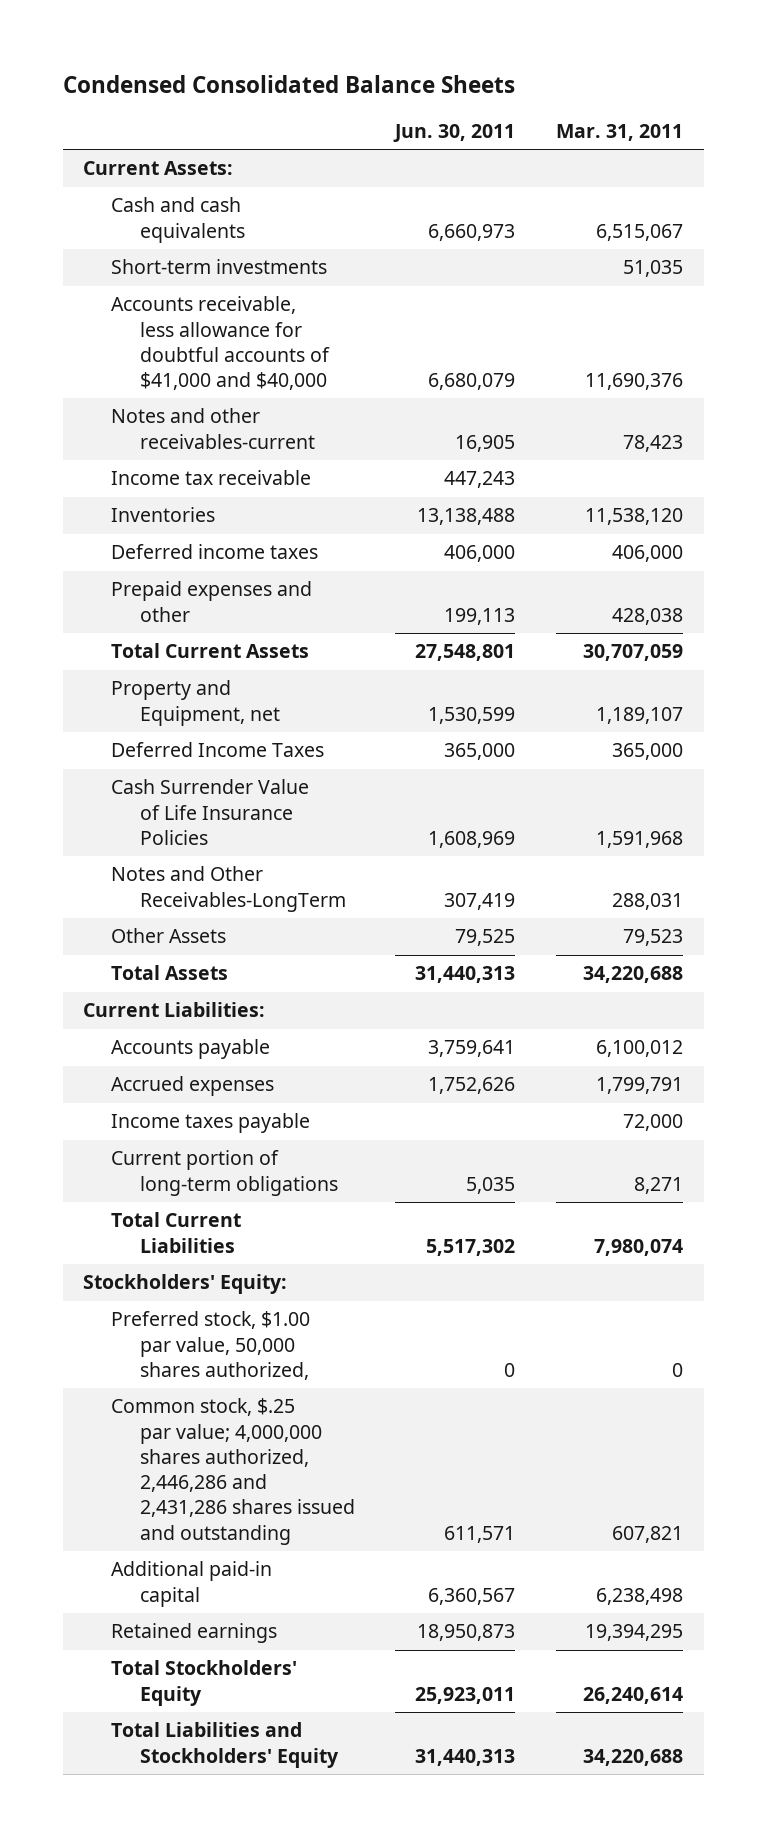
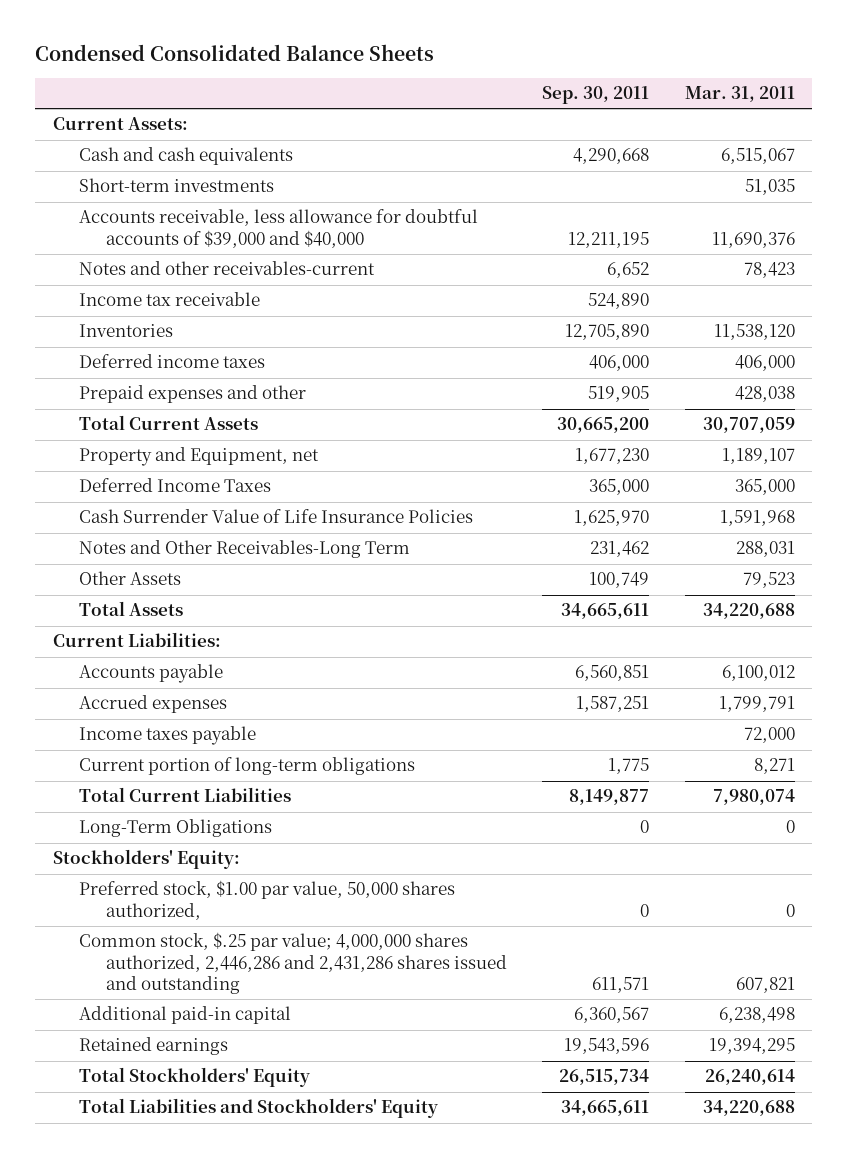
[393,124,516,143] Jun. 30, 2011 -> none
none -> [542,86,650,105] Sep. 30, 2011
[111,296,330,391] Accounts receivable, less allowance for doubtful accounts of $41,000 and $40,000 -> [79,209,479,248] Accounts receivable, less allowance for doubtful accounts of $39,000 and $40,000
[111,866,346,912] Notes and Other Receivables-LongTerm -> [79,540,411,559] Notes and Other Receivables-Long Term
none -> [79,819,273,838] Long-Term Obligations

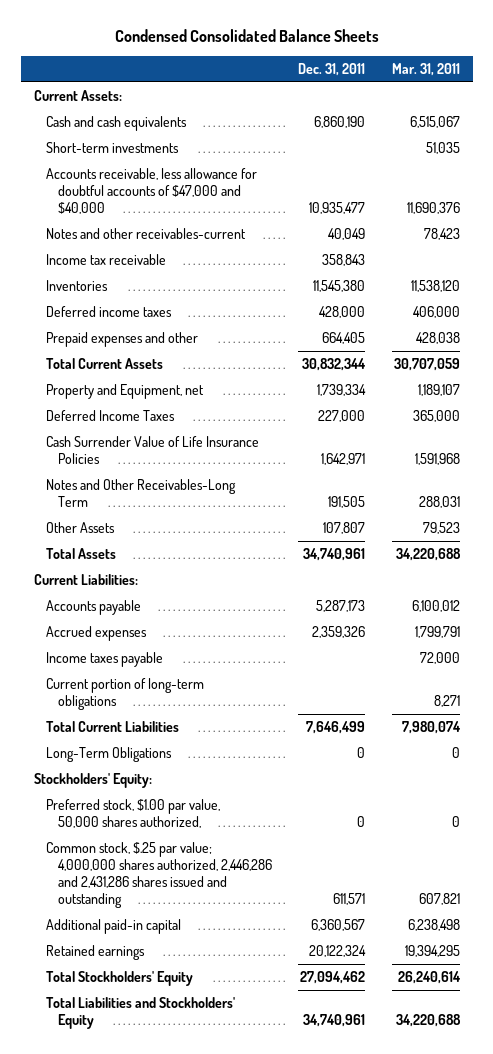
[542,86,650,105] Sep. 30, 2011 -> none
none -> [298,62,366,76] Dec. 31, 2011
[79,209,479,248] Accounts receivable, less allowance for doubtful accounts of $39,000 and $40,000 -> [45,168,257,214] Accounts receivable, less allowance for doubtful accounts of $47,000 and $40,000

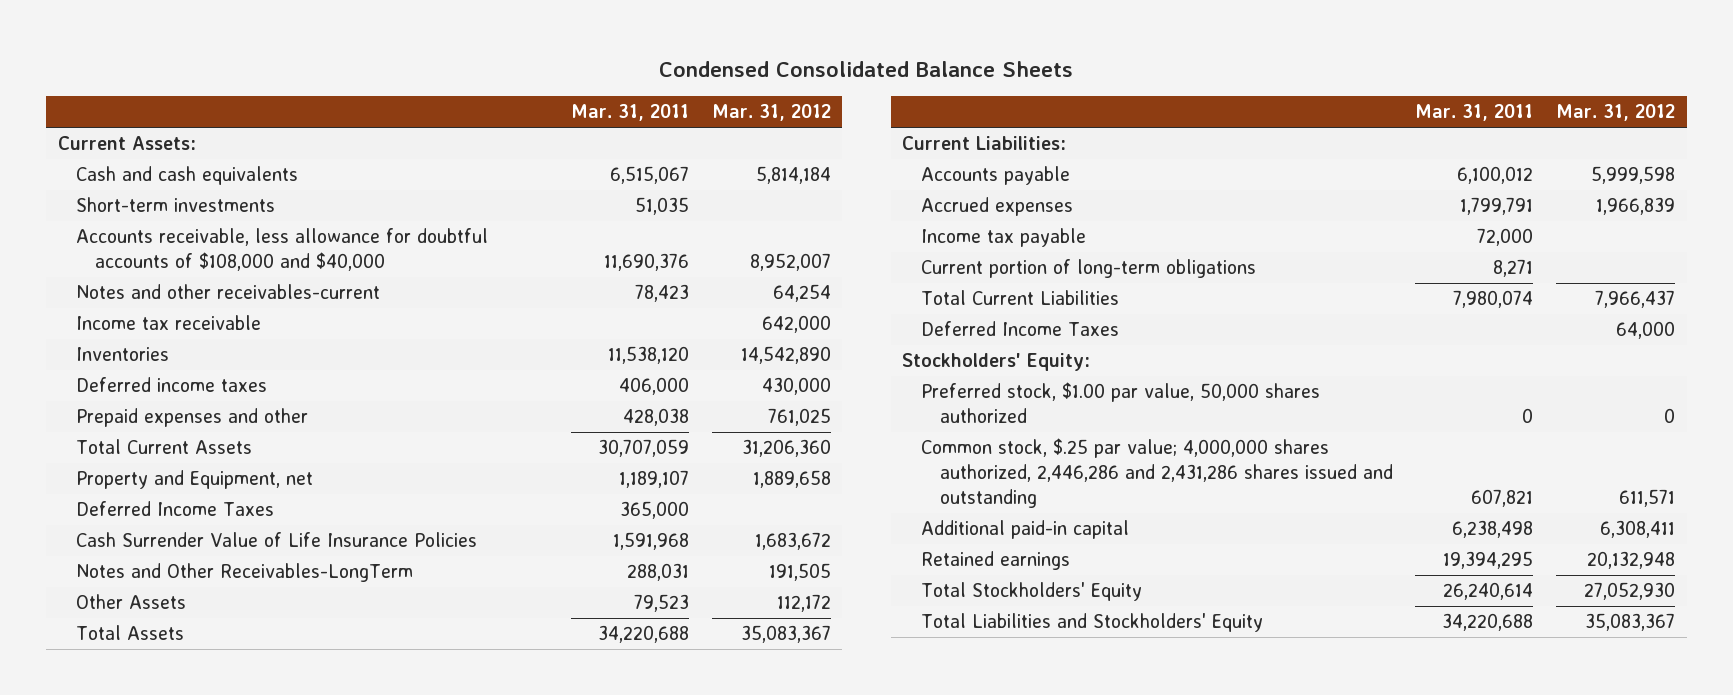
[298,62,366,76] Dec. 31, 2011 -> none
none -> [711,104,831,122] Mar. 31, 2012
[45,168,257,214] Accounts receivable, less allowance for doubtful accounts of $47,000 and $40,000 -> [76,228,489,272] Accounts receivable, less allowance for doubtful accounts of $108,000 and $40,000
[45,479,236,507] Notes and Other Receivables-Long Term -> [76,563,414,583] Notes and Other Receivables-LongTerm
[45,652,163,668] Income taxes payable -> [921,228,1087,248] Income tax payable
[45,747,172,763] Long-Term Obligations -> none
none -> [921,321,1120,337] Deferred Income Taxes
[45,799,220,828] Preferred stock, $1.00 par value, 50,000 shares authorized, -> [921,382,1321,424] Preferred stock, $1.00 par value, 50,000 shares authorized

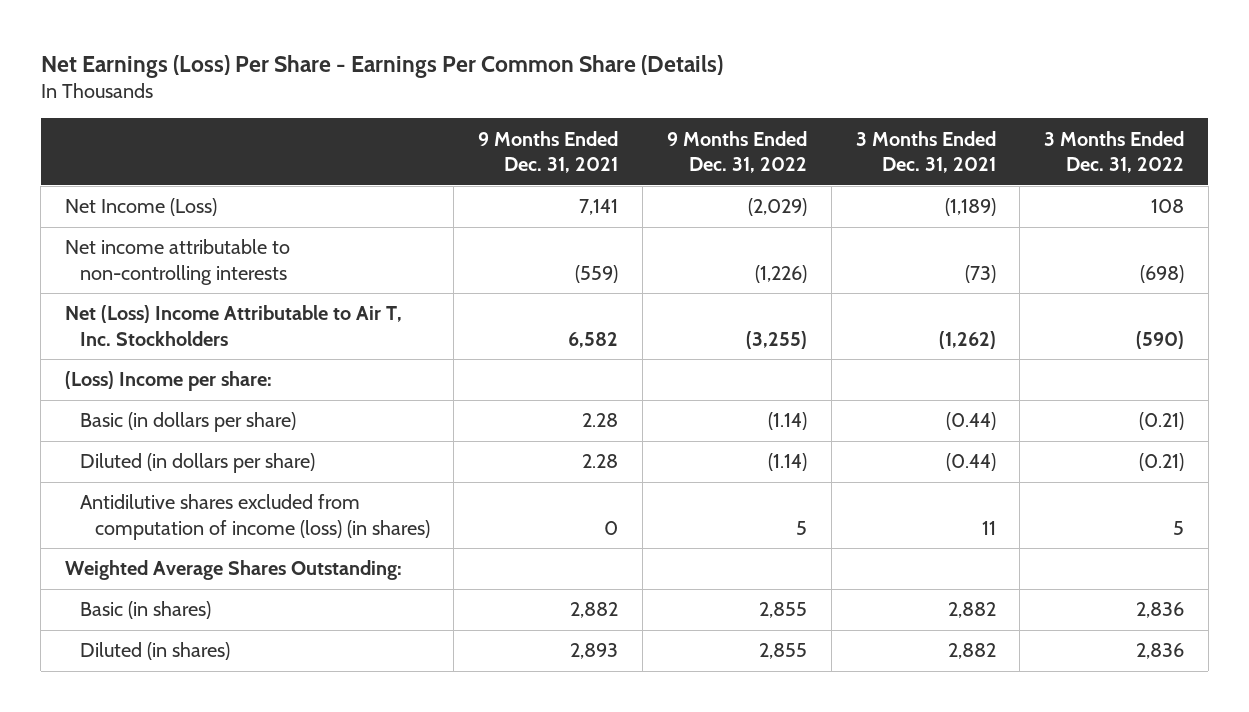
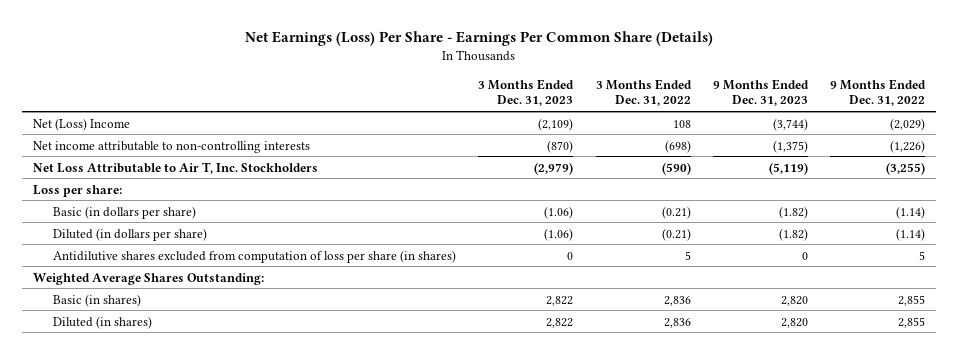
[478,130,619,174] 9 Months Ended Dec. 31, 2021 -> none
[855,130,996,174] 3 Months Ended Dec. 31, 2021 -> none
none -> [478,78,575,107] 3 Months Ended Dec. 31, 2023
none -> [712,78,809,107] 9 Months Ended Dec. 31, 2023
[65,198,218,217] Net Income (Loss) -> [32,117,130,131] Net (Loss) Income
[65,305,403,346] Net (Loss) Income Attributable to Air T, Inc. Stockholders -> [32,161,318,174] Net Loss Attributable to Air T, Inc. Stockholders
[65,371,273,392] (Loss) Income per share: -> [32,184,122,197] Loss per share:
[79,494,430,540] Antidilutive shares excluded from computation of income (loss) (in shares) -> [52,249,456,263] Antidilutive shares excluded from computation of loss per share (in shares)

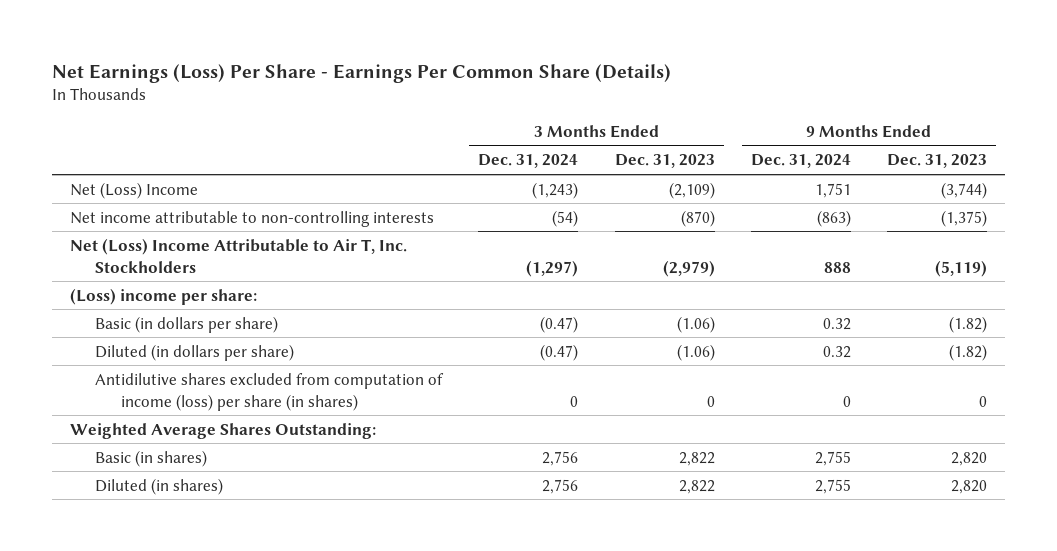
[595,78,692,107] 3 Months Ended Dec. 31, 2022 -> none
[830,78,927,107] 9 Months Ended Dec. 31, 2022 -> none
none -> [478,154,579,169] Dec. 31, 2024
none -> [751,154,852,169] Dec. 31, 2024
[32,161,318,174] Net Loss Attributable to Air T, Inc. Stockholders -> [69,237,407,273] Net (Loss) Income Attributable to Air T, Inc. Stockholders
[32,184,122,197] Loss per share: -> [69,287,257,305] (Loss) income per share:
[52,249,456,263] Antidilutive shares excluded from computation of loss per share (in shares) -> [95,372,445,411] Antidilutive shares excluded from computation of income (loss) per share (in shares)

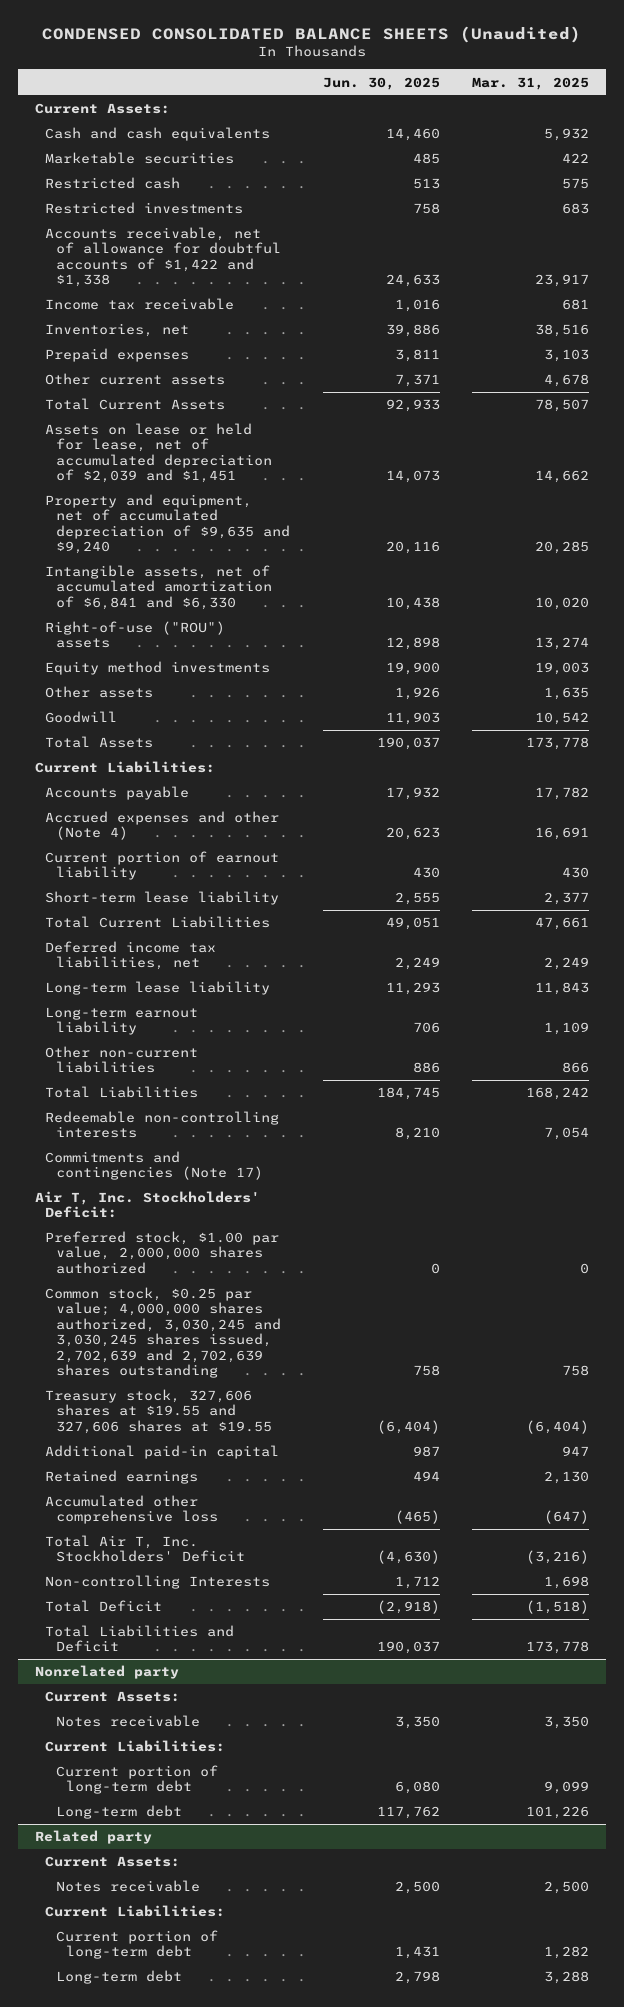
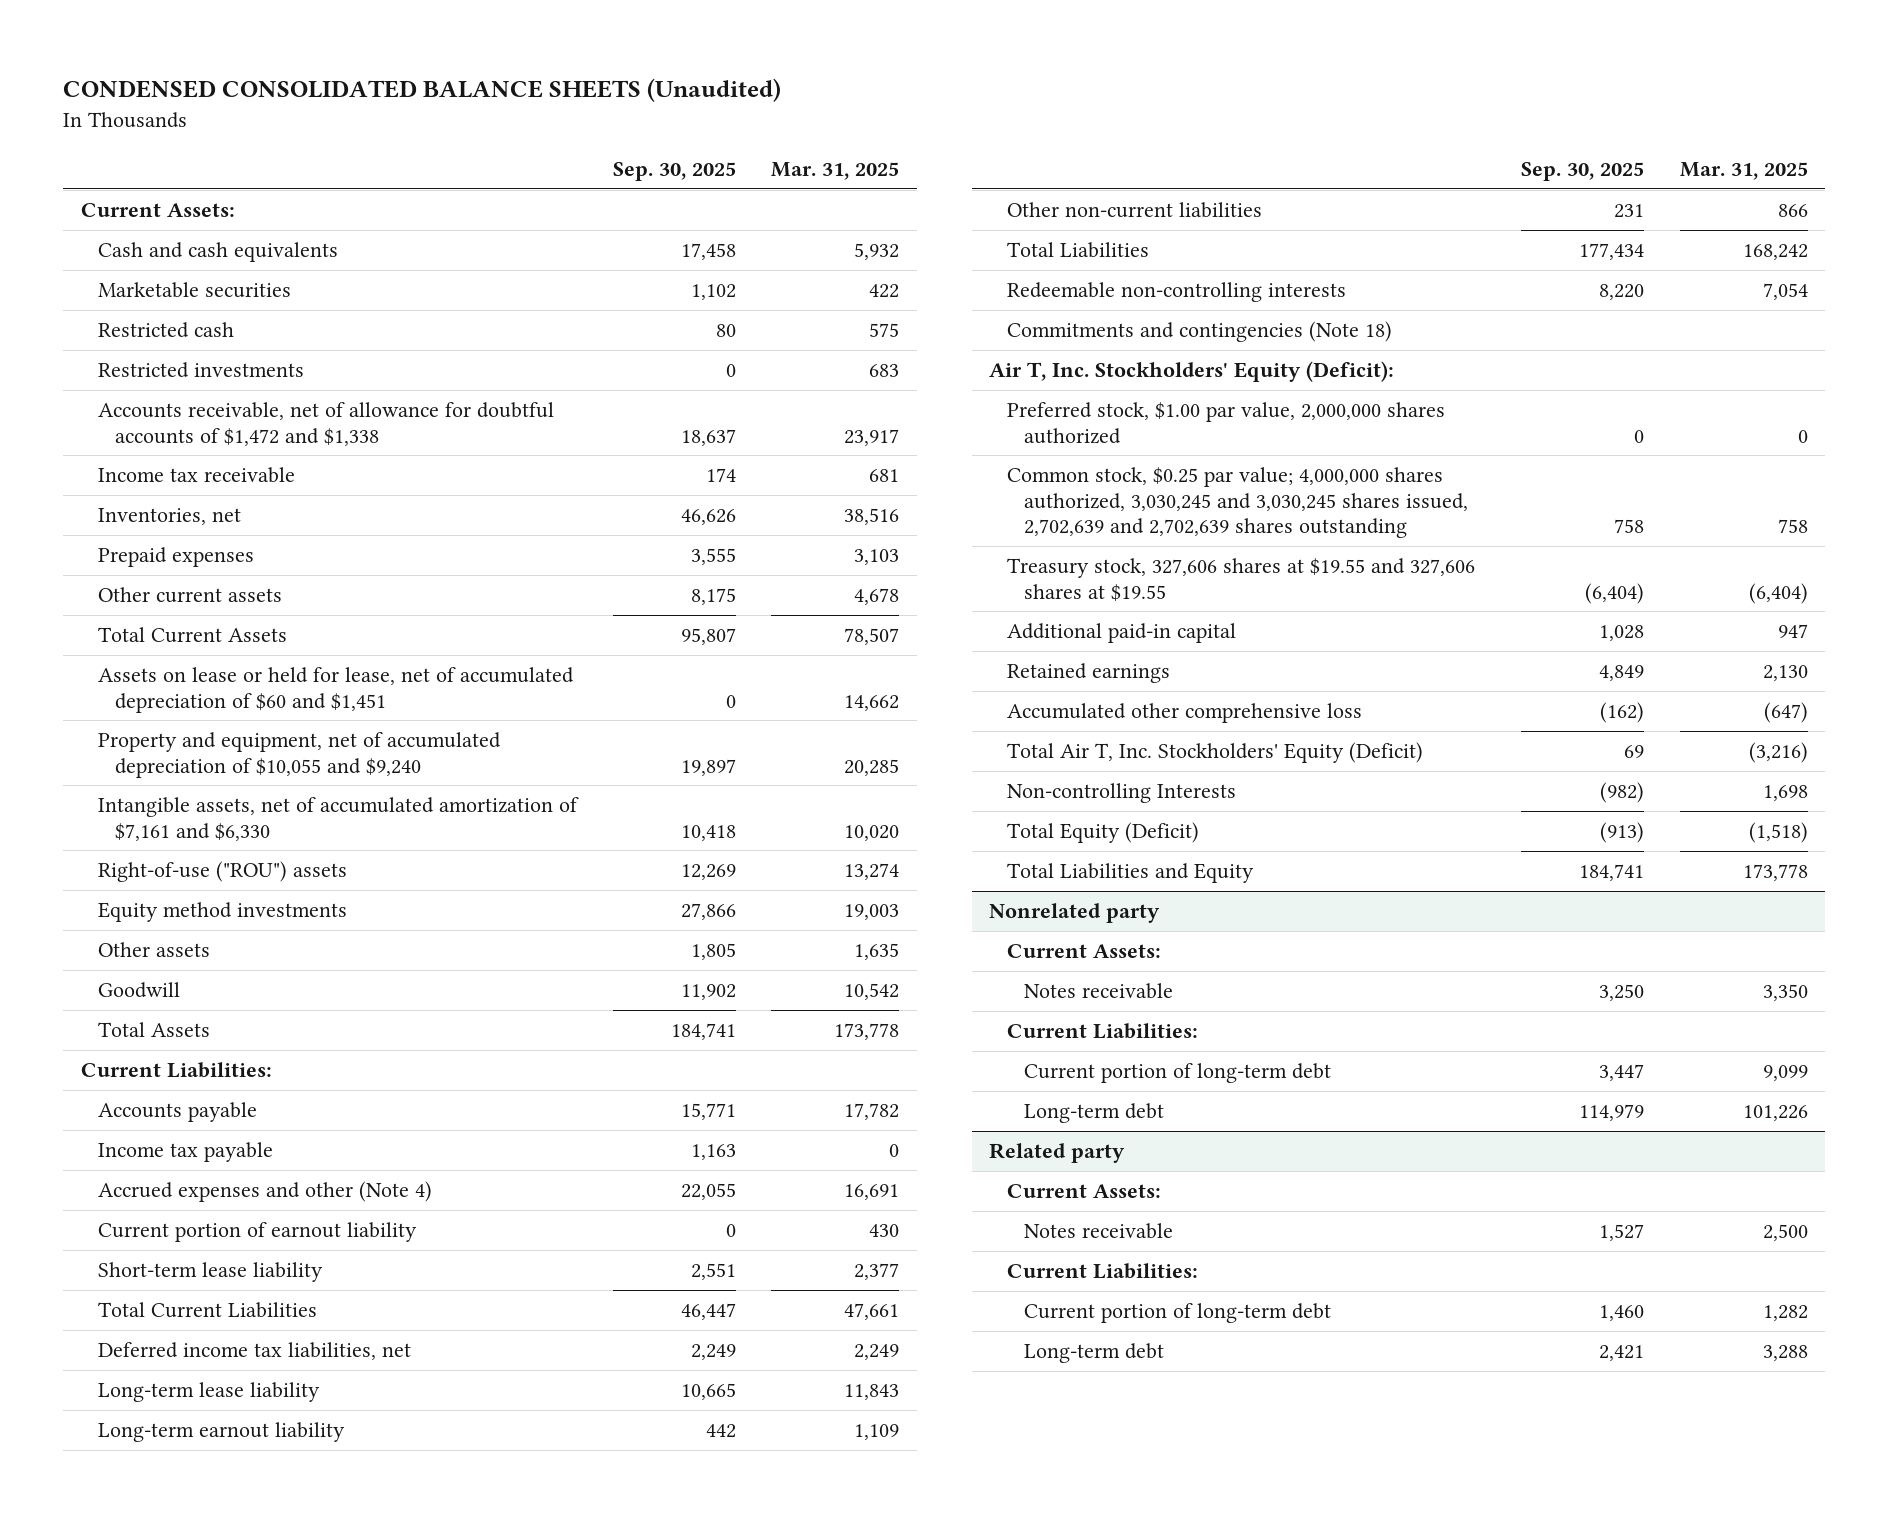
[322,76,440,90] Jun. 30, 2025 -> none
none -> [612,161,736,181] Sep. 30, 2025
[45,227,281,288] Accounts receivable, net of allowance for doubtful accounts of $1,422 and $1,338 -> [98,402,555,446] Accounts receivable, net of allowance for doubtful accounts of $1,472 and $1,338
[45,423,272,484] Assets on lease or held for lease, net of accumulated depreciation of $2,039 and $1,451 -> [98,667,575,713] Assets on lease or held for lease, net of accumulated depreciation of $60 and $1,451
[45,494,290,555] Property and equipment, net of accumulated depreciation of $9,635 and $9,240 -> [98,732,502,778] Property and equipment, net of accumulated depreciation of $10,055 and $9,240
[45,565,272,610] Intangible assets, net of accumulated amortization of $6,841 and $6,330 -> [98,797,580,841] Intangible assets, net of accumulated amortization of $7,161 and $6,330
none -> [98,1142,274,1163] Income tax payable
[45,1151,263,1181] Commitments and contingencies (Note 17) -> [1006,321,1392,343] Commitments and contingencies (Note 18)
[34,1191,260,1219] Air T, Inc. Stockholders' Deficit: -> [989,361,1395,383] Air T, Inc. Stockholders' Equity (Deficit):
[45,1535,245,1563] Total Air T, Inc. Stockholders' Deficit -> [1006,742,1423,764] Total Air T, Inc. Stockholders' Equity (Deficit)
[45,1600,163,1613] Total Deficit -> [1006,822,1199,844] Total Equity (Deficit)
[45,1625,235,1653] Total Liabilities and Deficit -> [1006,863,1254,884] Total Liabilities and Equity

